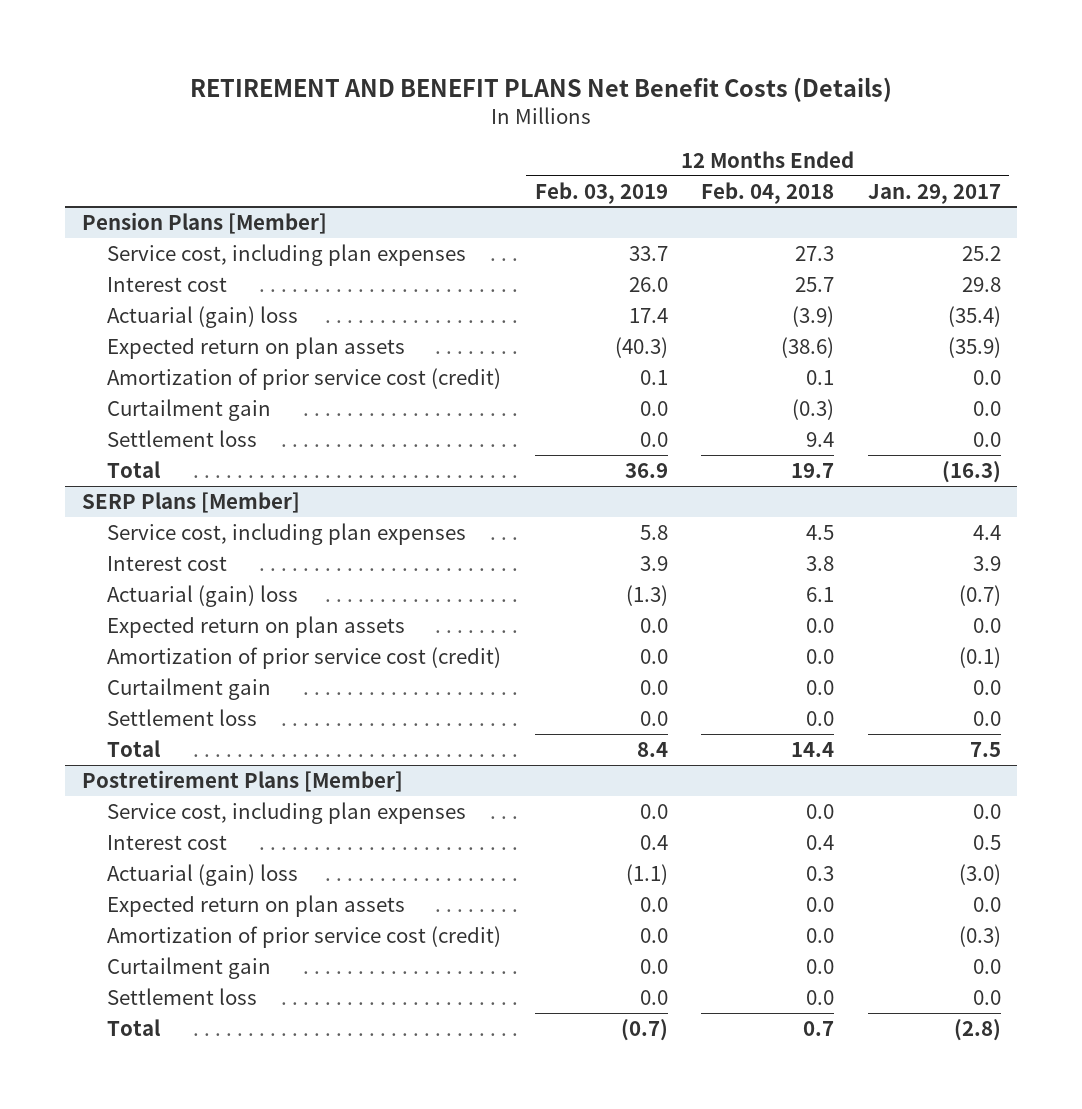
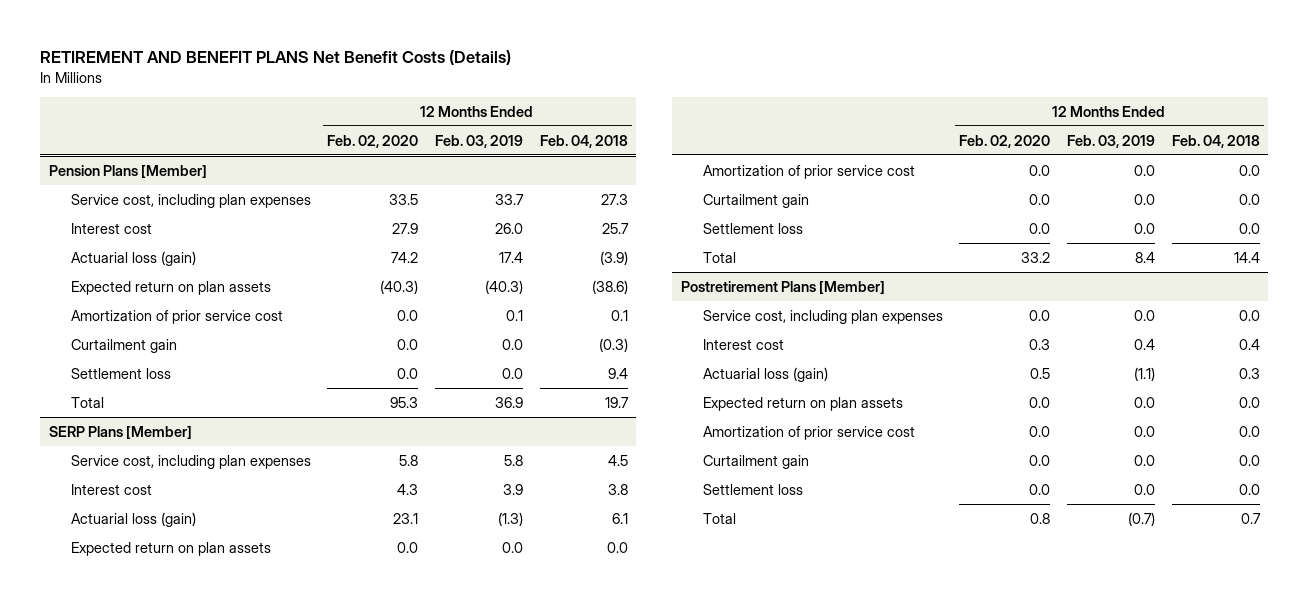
[867,183,1001,204] Jan. 29, 2017 -> none
none -> [327,134,419,148] Feb. 02, 2020
[107,305,299,328] Actuarial (gain) loss -> [70,250,196,266] Actuarial loss (gain)
[107,367,502,390] Amortization of prior service cost (credit) -> [70,309,283,324] Amortization of prior service cost
[107,584,299,607] Actuarial (gain) loss -> [70,511,196,527] Actuarial loss (gain)
[107,646,502,669] Amortization of prior service cost (credit) -> [702,164,915,179] Amortization of prior service cost
[107,863,299,886] Actuarial (gain) loss -> [702,366,828,382] Actuarial loss (gain)
[107,925,502,948] Amortization of prior service cost (credit) -> [702,425,915,440] Amortization of prior service cost

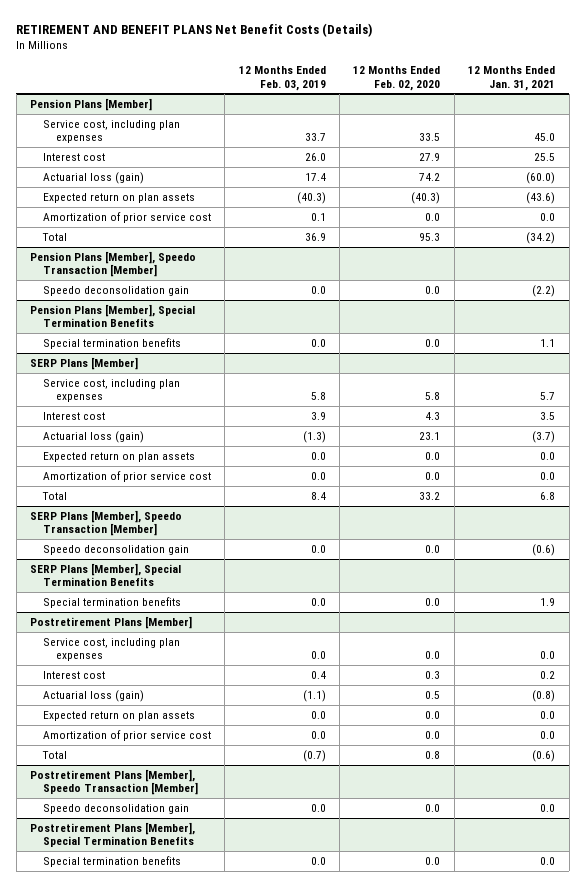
[539,134,628,148] Feb. 04, 2018 -> none
none -> [468,66,556,91] 12 Months Ended Jan. 31, 2021
[70,338,177,353] Curtailment gain -> none
[70,367,171,379] Settlement loss -> none
none -> [29,250,196,278] Pension Plans [Member], Speedo Transaction [Member]
none -> [42,285,189,296] Speedo deconsolidation gain
none -> [29,303,195,328] Pension Plans [Member], Special Termination Benefits
none -> [42,337,181,349] Special termination benefits
[702,193,809,208] Curtailment gain -> none
[702,222,803,234] Settlement loss -> none
none -> [29,509,182,537] SERP Plans [Member], Speedo Transaction [Member]
none -> [42,544,189,555] Speedo deconsolidation gain
none -> [29,562,181,587] SERP Plans [Member], Special Termination Benefits
none -> [42,596,181,608] Special termination benefits
[702,454,809,469] Curtailment gain -> none
[702,483,803,495] Settlement loss -> none
none -> [29,768,198,796] Postretirement Plans [Member], Speedo Transaction [Member]
none -> [42,803,189,814] Speedo deconsolidation gain
none -> [29,821,195,848] Postretirement Plans [Member], Special Termination Benefits
none -> [42,855,181,867] Special termination benefits

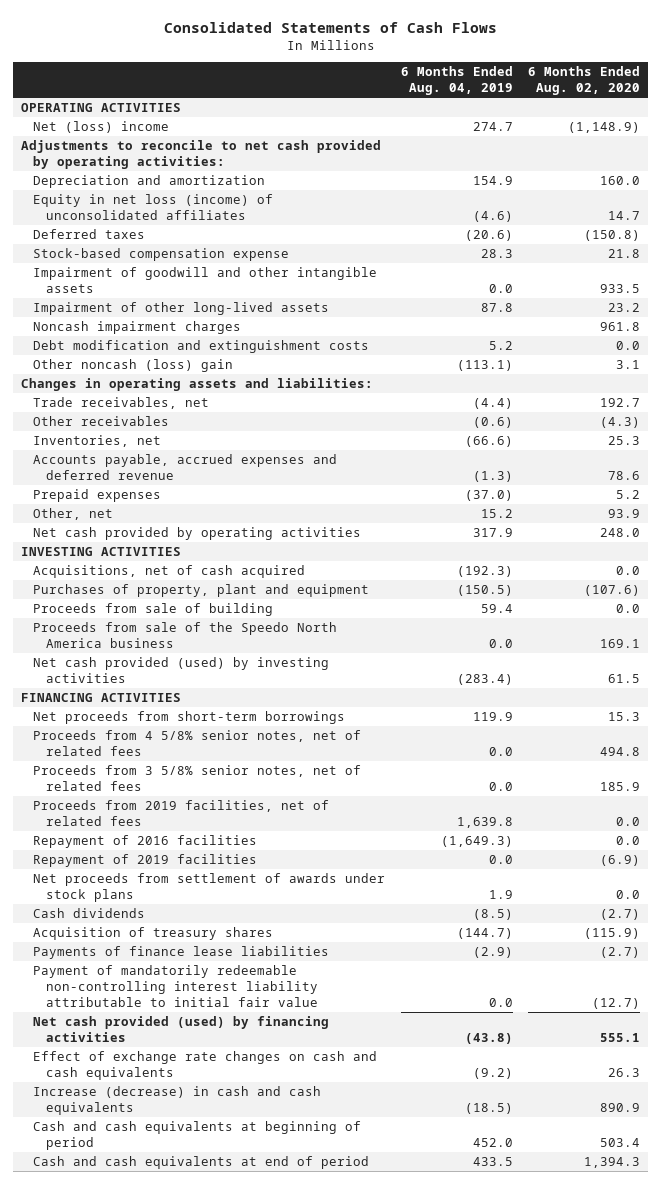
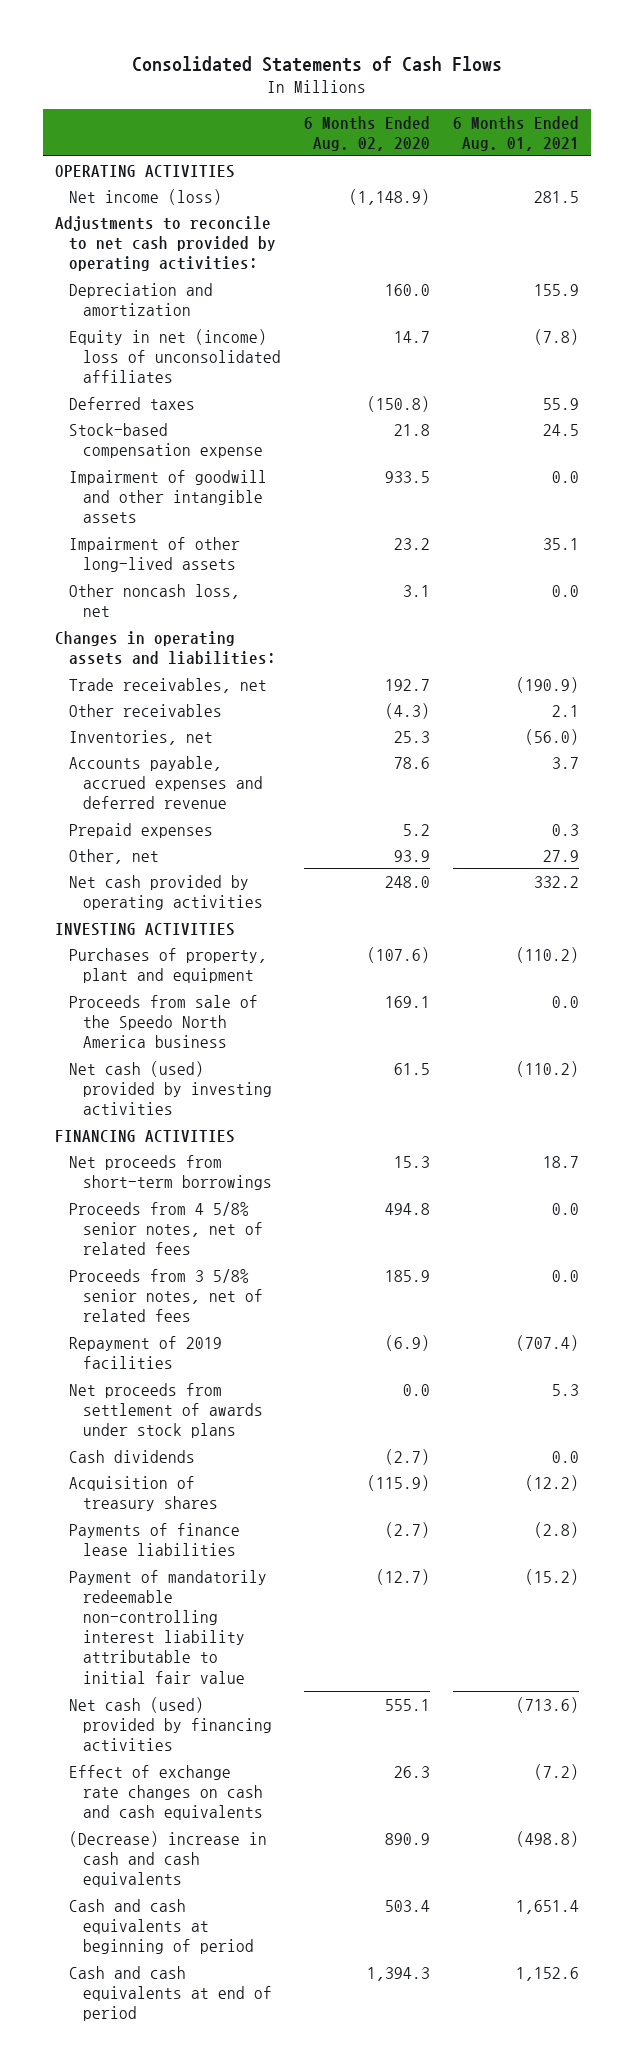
[400,66,513,96] 6 Months Ended Aug. 04, 2019 -> none
none -> [453,115,580,152] 6 Months Ended Aug. 01, 2021
[33,121,170,134] Net (loss) income -> [68,188,222,205] Net income (loss)
[33,194,274,220] Equity in net loss (income) of unconsolidated affiliates -> [68,328,281,384] Equity in net (income) loss of unconsolidated affiliates
[33,321,242,335] Noncash impairment charges -> none
[33,340,370,354] Debt modification and extinguishment costs -> none
[33,359,234,373] Other noncash (loss) gain -> [68,583,240,617] Other noncash loss, net
[33,565,306,579] Acquisitions, net of cash acquired -> none
[33,603,274,617] Proceeds from sale of building -> none
[33,657,330,683] Net cash provided (used) by investing activities -> [68,1060,272,1116] Net cash (used) provided by investing activities
[33,800,330,826] Proceeds from 2019 facilities, net of related fees -> none
[33,835,258,849] Repayment of 2016 facilities -> none
[33,1016,330,1042] Net cash provided (used) by financing activities -> [68,1696,272,1752] Net cash (used) provided by financing activities
[33,1086,322,1115] Increase (decrease) in cash and cash equivalents -> [68,1830,267,1888] (Decrease) increase in cash and cash equivalents

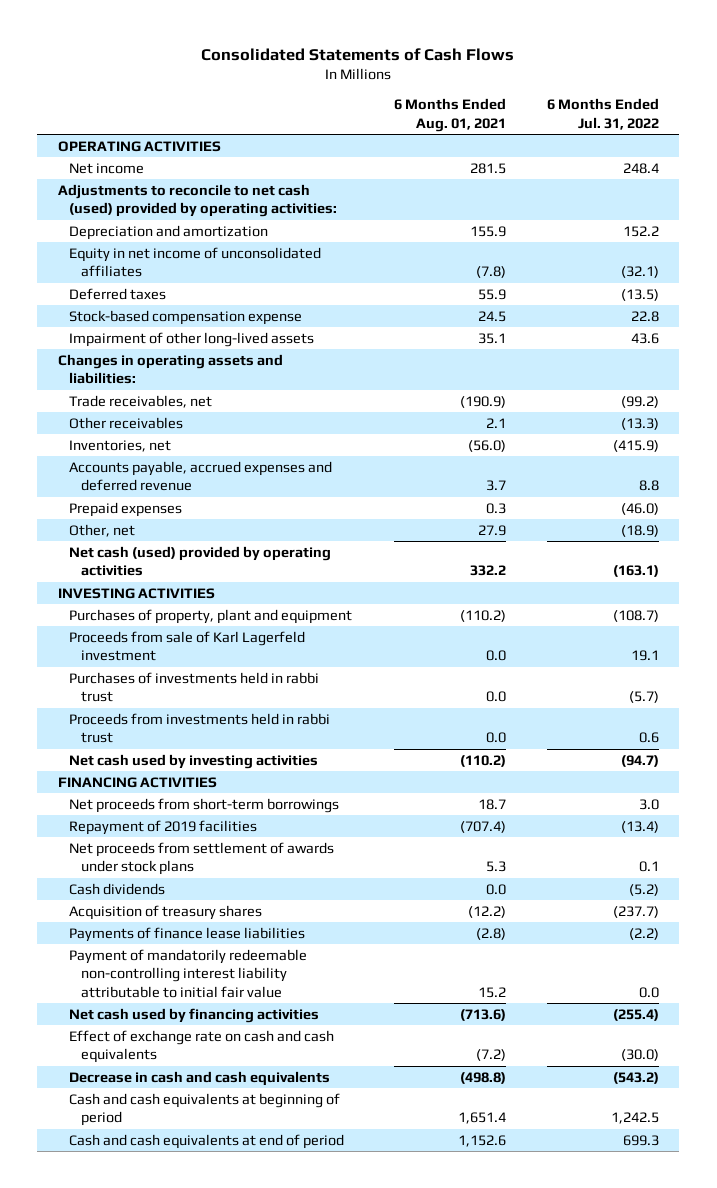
[304,115,431,152] 6 Months Ended Aug. 02, 2020 -> none
none -> [546,98,659,130] 6 Months Ended Jul. 31, 2022
[68,188,222,205] Net income (loss) -> [69,162,145,174] Net income
[55,215,276,272] Adjustments to reconcile to net cash provided by operating activities: -> [58,183,338,218] Adjustments to reconcile to net cash (used) provided by operating activities:
[68,328,281,384] Equity in net (income) loss of unconsolidated affiliates -> [69,246,322,278] Equity in net income of unconsolidated affiliates
[68,469,267,524] Impairment of goodwill and other intangible assets -> none
[68,583,240,617] Other noncash loss, net -> none
[68,874,263,910] Net cash provided by operating activities -> [69,545,332,577] Net cash (used) provided by operating activities
[68,994,258,1049] Proceeds from sale of the Speedo North America business -> none
none -> [69,630,306,662] Proceeds from sale of Karl Lagerfeld investment
none -> [69,671,320,703] Purchases of investments held in rabbi trust
none -> [69,712,331,744] Proceeds from investments held in rabbi trust
[68,1060,272,1116] Net cash (used) provided by investing activities -> [69,753,319,769] Net cash used by investing activities
[68,1201,263,1256] Proceeds from 4 5/8% senior notes, net of related fees -> none
[68,1268,263,1323] Proceeds from 3 5/8% senior notes, net of related fees -> none
[525,1568,580,1585] (15.2) -> [477,986,506,998] 15.2
[68,1696,272,1752] Net cash (used) provided by financing activities -> [69,1007,320,1023] Net cash used by financing activities
[68,1764,263,1821] Effect of exchange rate changes on cash and cash equivalents -> [69,1029,335,1064] Effect of exchange rate on cash and cash equivalents
[68,1830,267,1888] (Decrease) increase in cash and cash equivalents -> [69,1070,331,1086] Decrease in cash and cash equivalents

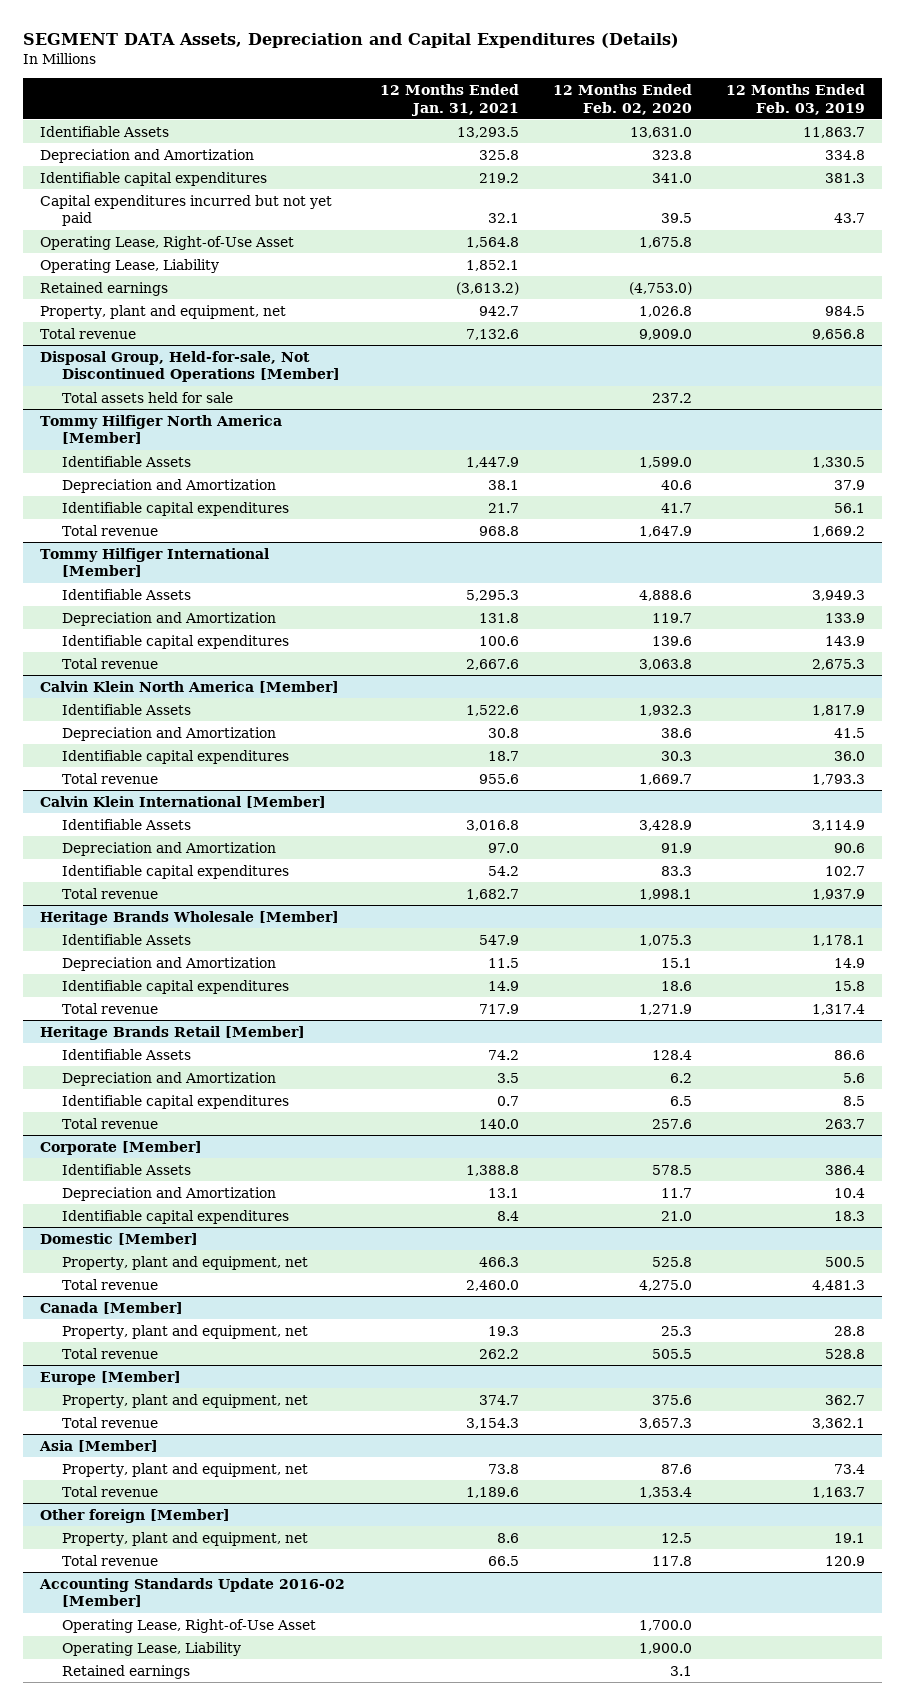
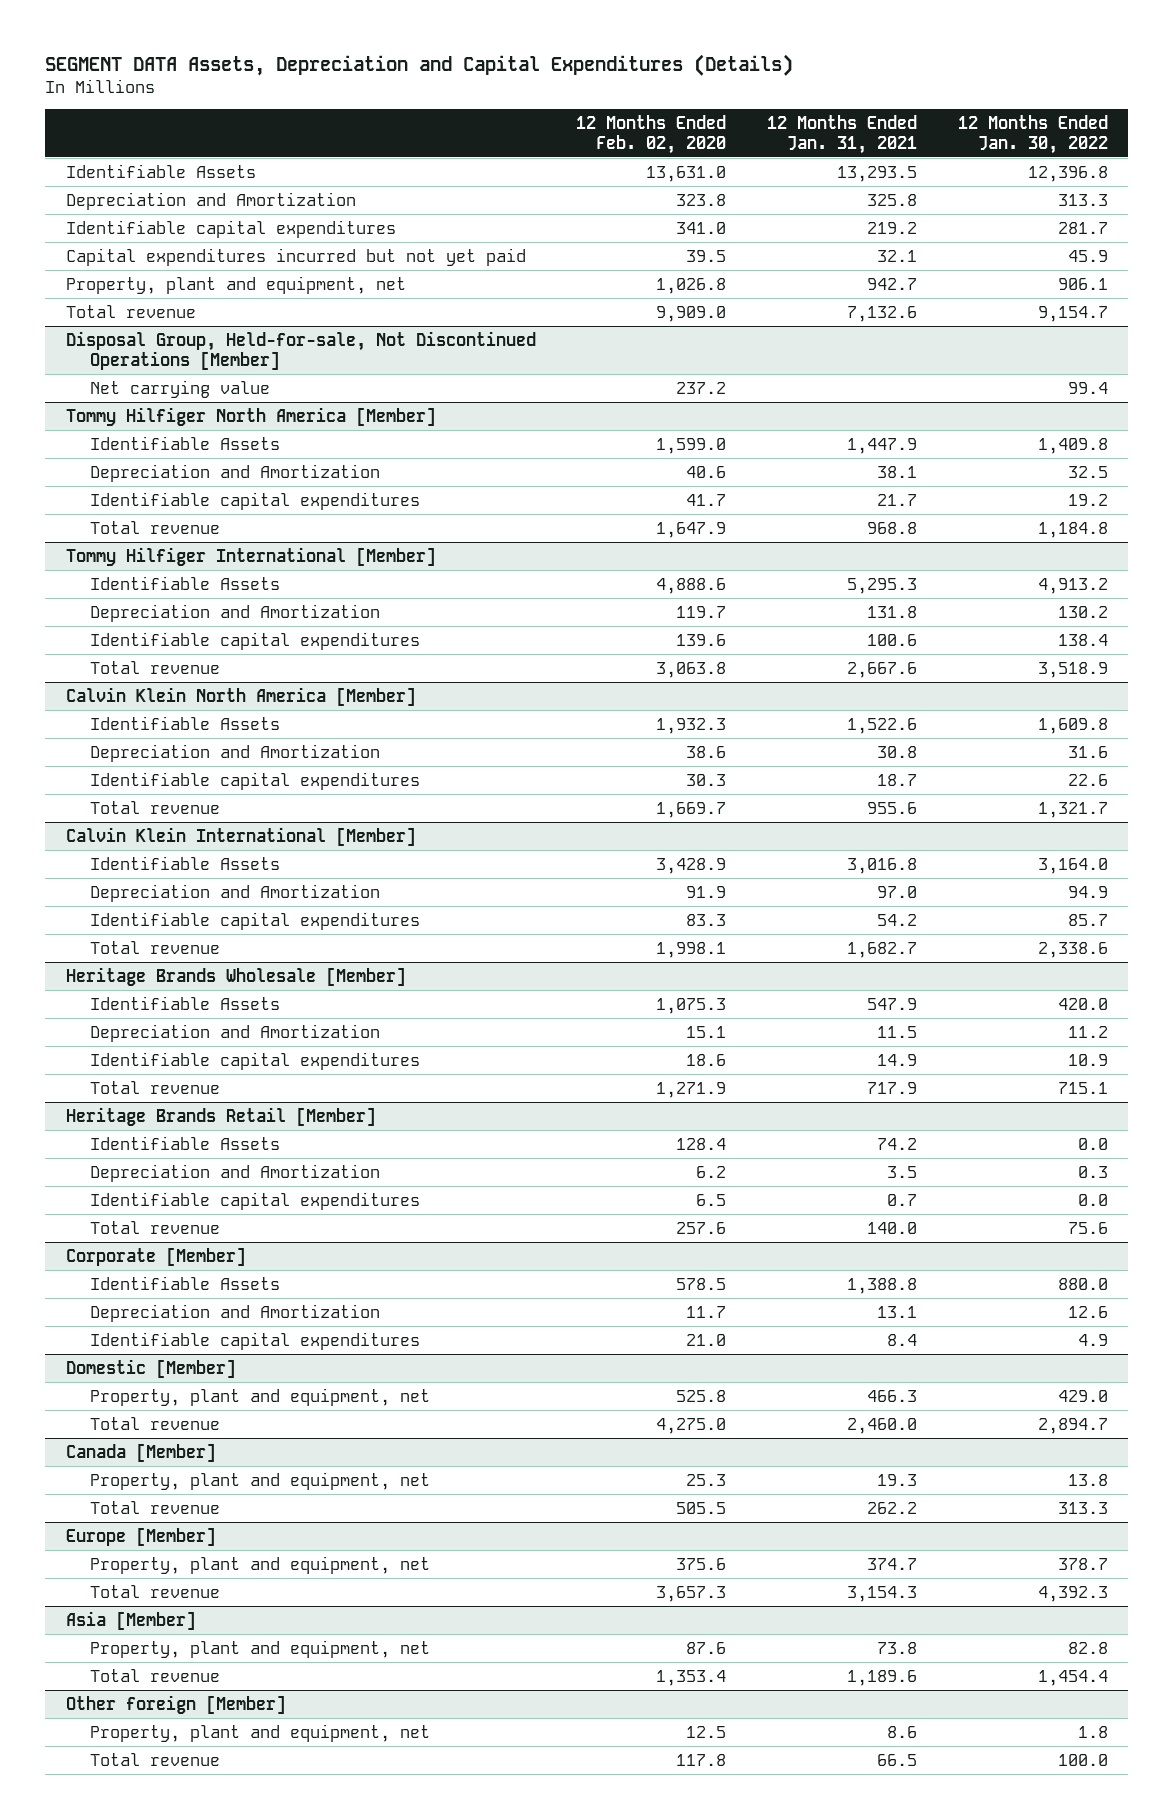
[726,83,866,115] 12 Months Ended Feb. 03, 2019 -> none
none -> [957,114,1108,154] 12 Months Ended Jan. 30, 2022
[40,235,295,250] Operating Lease, Right-of-Use Asset -> none
[40,258,220,273] Operating Lease, Liability -> none
[40,281,169,296] Retained earnings -> none
[62,391,234,403] Total assets held for sale -> [90,379,271,398] Net carrying value
[39,1577,346,1608] Accounting Standards Update 2016-02 [Member] -> none
[62,1618,317,1633] Operating Lease, Right-of-Use Asset -> none
[62,1641,242,1656] Operating Lease, Liability -> none
[62,1664,191,1679] Retained earnings -> none

